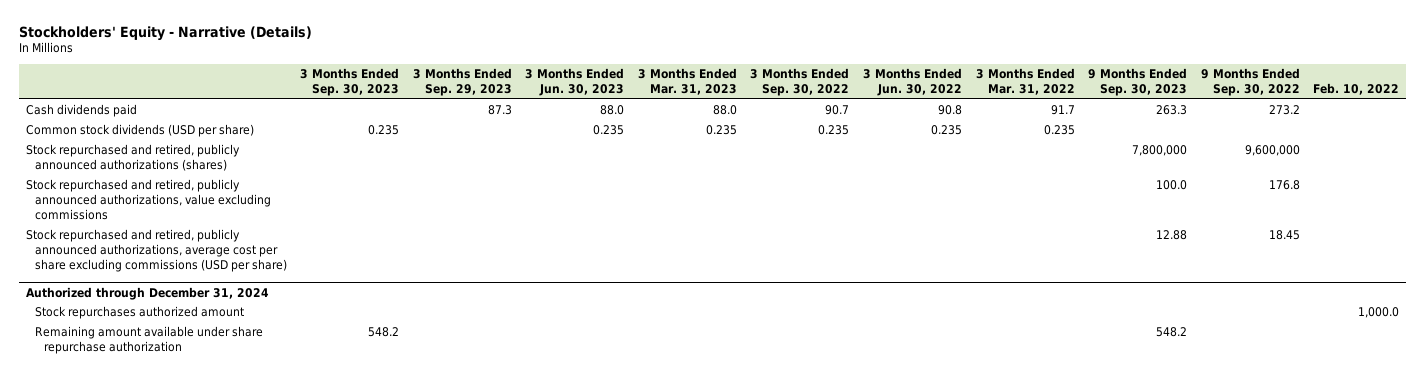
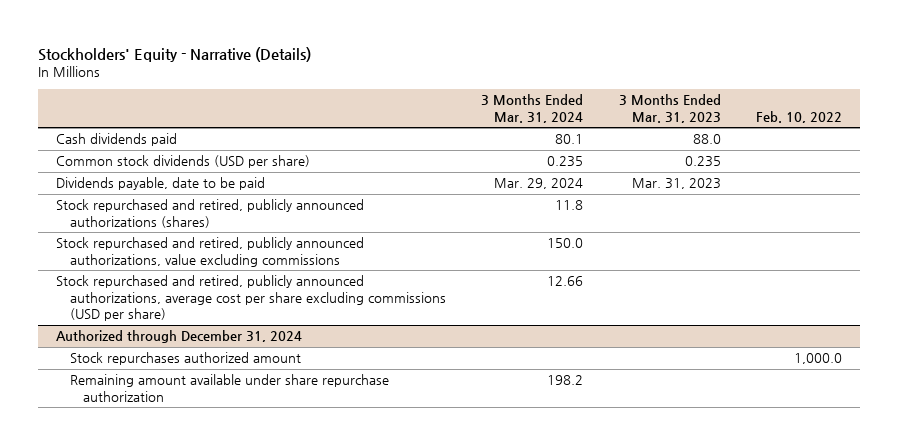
[300,68,400,97] 3 Months Ended Sep. 30, 2023 -> none
[412,68,512,97] 3 Months Ended Sep. 29, 2023 -> none
[525,68,625,97] 3 Months Ended Jun. 30, 2023 -> none
[750,68,850,97] 3 Months Ended Sep. 30, 2022 -> none
[863,68,963,97] 3 Months Ended Jun. 30, 2022 -> none
[975,68,1075,96] 3 Months Ended Mar. 31, 2022 -> none
[1088,68,1188,97] 9 Months Ended Sep. 30, 2023 -> none
[1200,68,1300,97] 9 Months Ended Sep. 30, 2022 -> none
none -> [481,94,584,123] 3 Months Ended Mar. 31, 2024
none -> [56,177,266,191] Dividends payable, date to be paid

